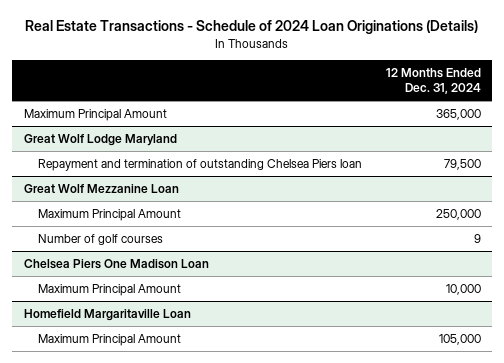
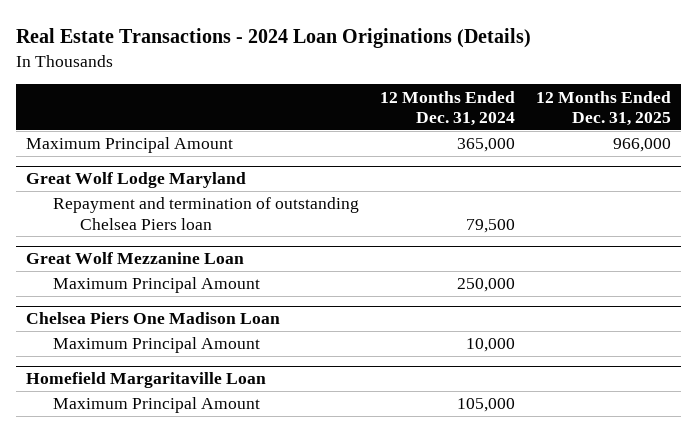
[25,20,479,35] Real Estate Transactions - Schedule of 2024 Loan Originations (Details) -> [15,28,531,49] Real Estate Transactions - 2024 Loan Originations (Details)
none -> [535,90,671,126] 12 Months Ended Dec. 31, 2025
[38,233,164,245] Number of golf courses -> none

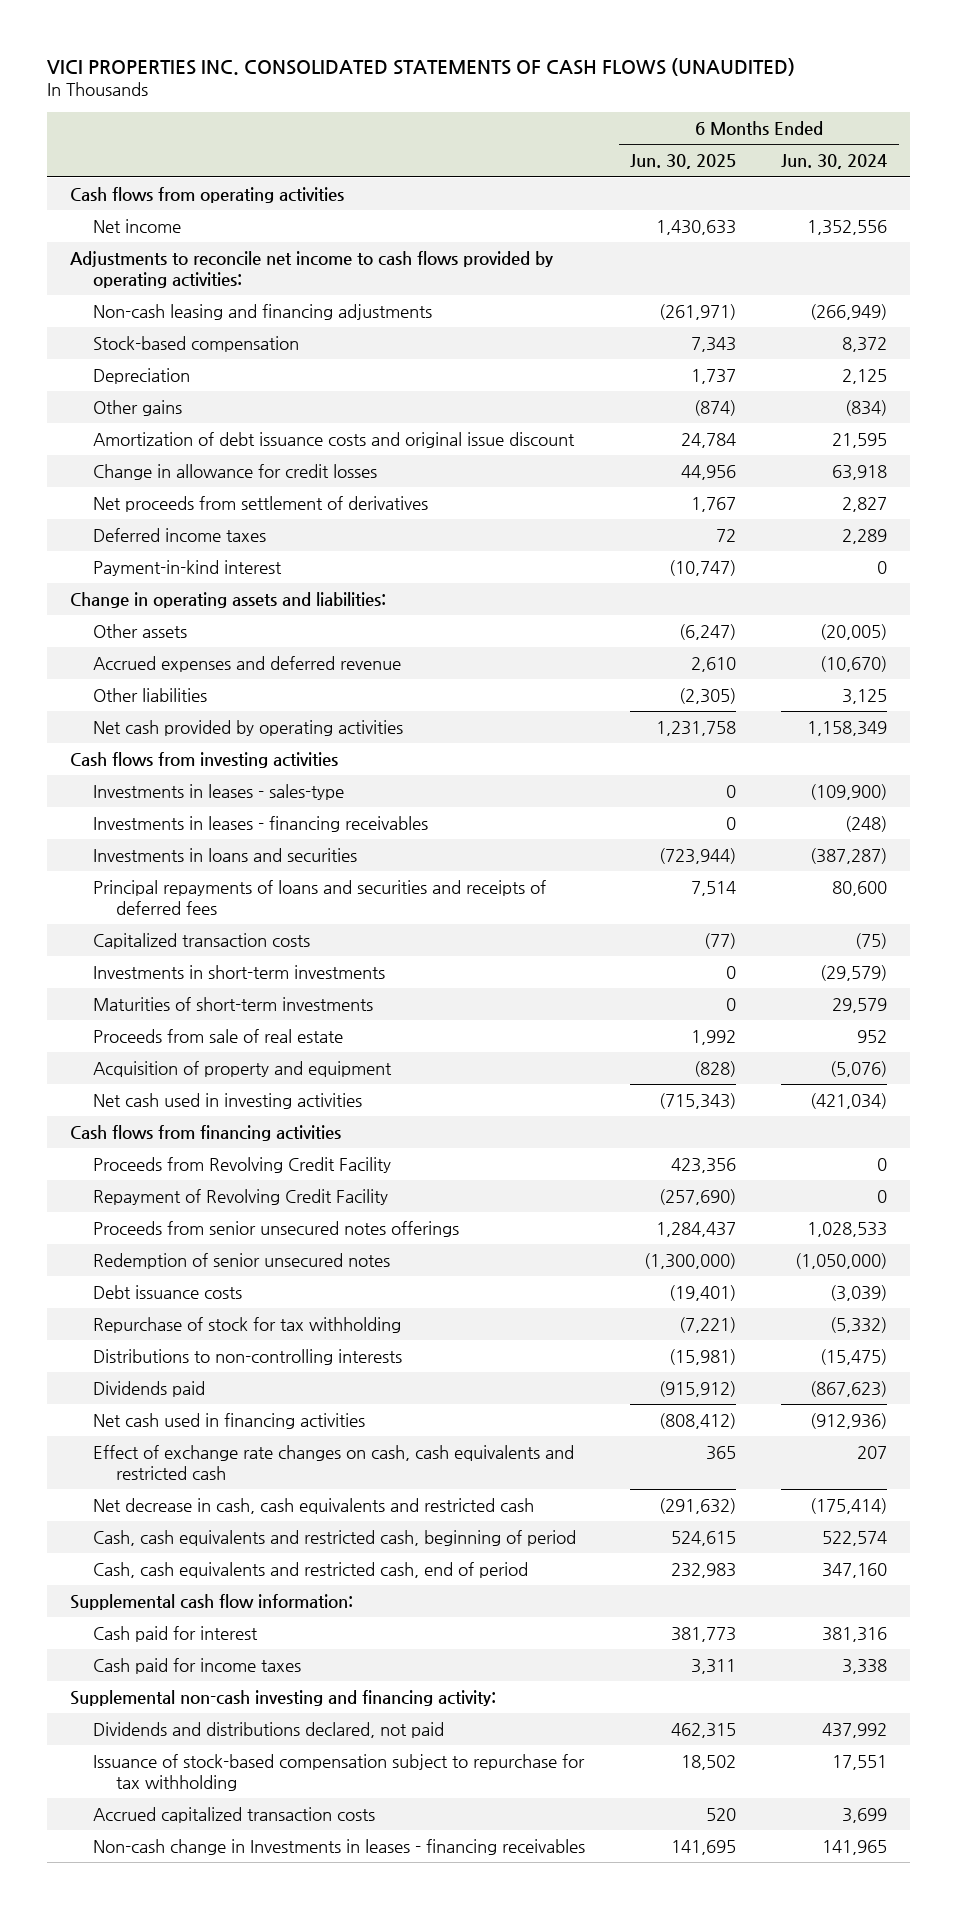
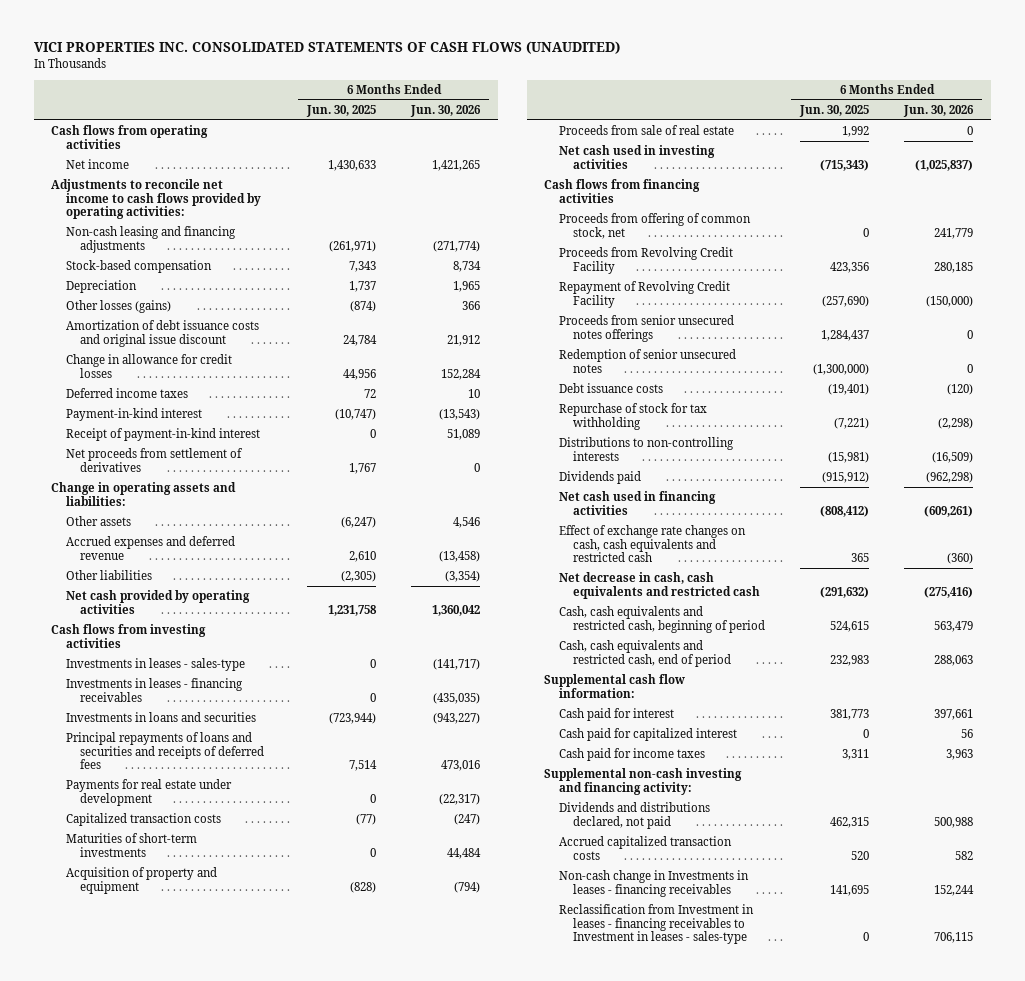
[781,154,888,170] Jun. 30, 2024 -> none
none -> [410,105,482,118] Jun. 30, 2026
[93,399,183,416] Other gains -> [65,300,171,314] Other losses (gains)
none -> [65,428,260,442] Receipt of payment-in-kind interest
[93,495,429,512] Net proceeds from settlement of derivatives -> [65,448,243,472] Net proceeds from settlement of derivatives
none -> [65,779,232,806] Payments for real estate under development
[93,964,386,979] Investments in short-term investments -> none
[93,1028,344,1043] Proceeds from sale of real estate -> [558,125,734,136] Proceeds from sale of real estate
none -> [558,213,751,239] Proceeds from offering of common stock, net
none -> [558,728,737,742] Cash paid for capitalized interest
[93,1753,586,1792] Issuance of stock-based compensation subject to repurchase for tax withholding -> none
none -> [558,904,754,945] Reclassification from Investment in leases - financing receivables to Investment in leases - sales-type

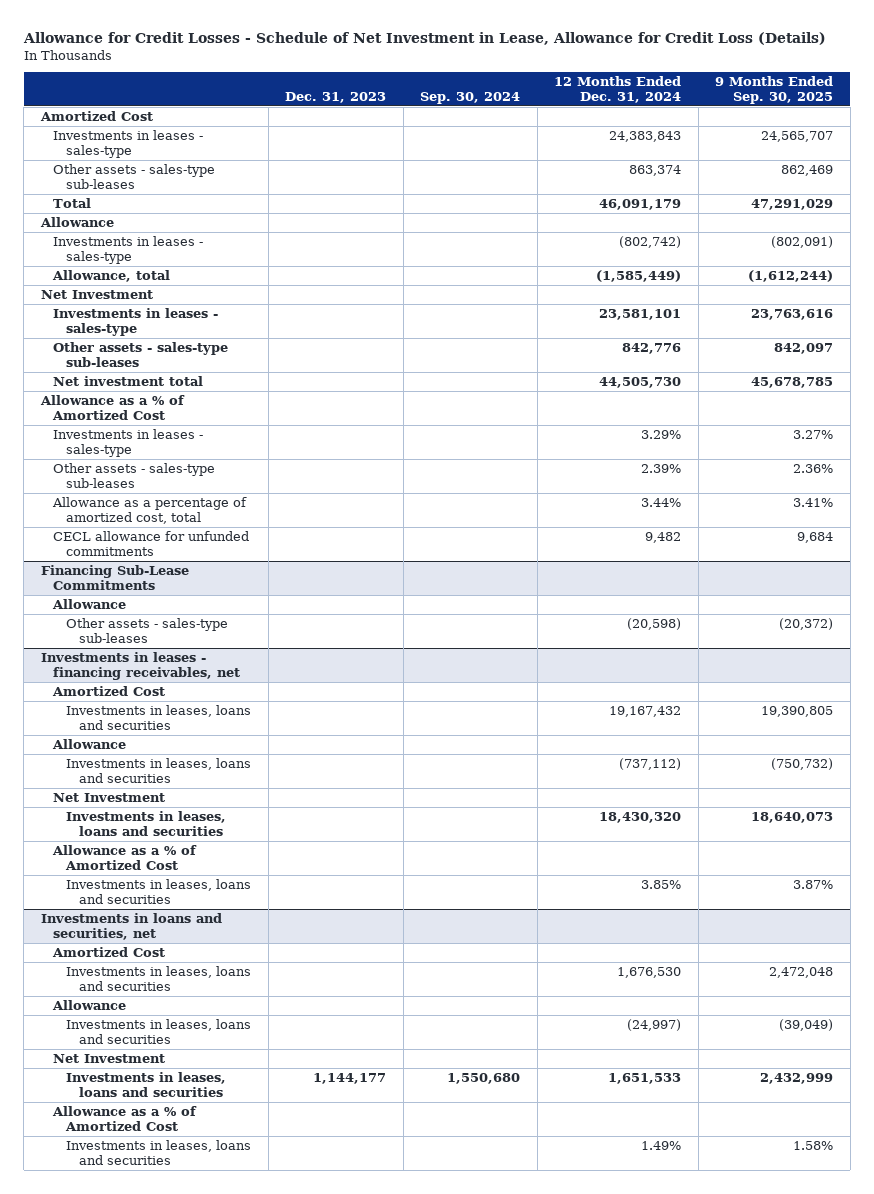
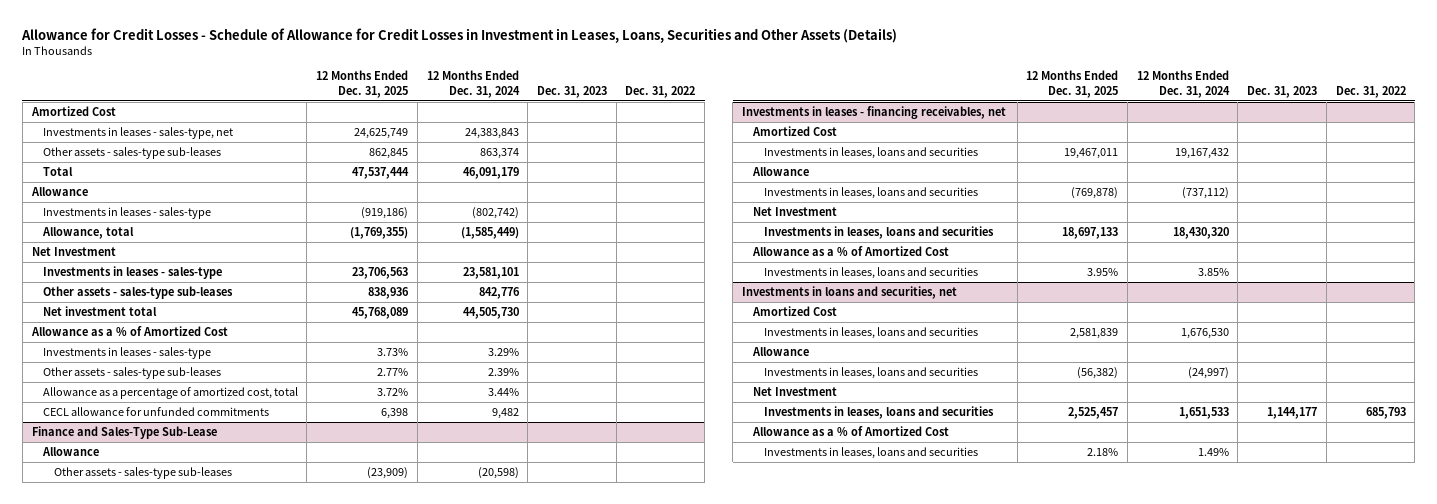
[22,31,826,45] Allowance for Credit Losses - Schedule of Net Investment in Lease, Allowance for Credit Loss (Details) -> [21,27,898,43] Allowance for Credit Losses - Schedule of Allowance for Credit Losses in Investment in Leases, Loans, Securities and Other Assets (Details)
[420,91,521,104] Sep. 30, 2024 -> none
[715,75,834,104] 9 Months Ended Sep. 30, 2025 -> none
none -> [316,70,409,98] 12 Months Ended Dec. 31, 2025
none -> [625,85,696,98] Dec. 31, 2022
[53,129,204,158] Investments in leases - sales-type -> [42,127,233,140] Investments in leases - sales-type, net
[40,564,189,590] Financing Sub-Lease Commitments -> [31,426,217,440] Finance and Sales-Type Sub-Lease

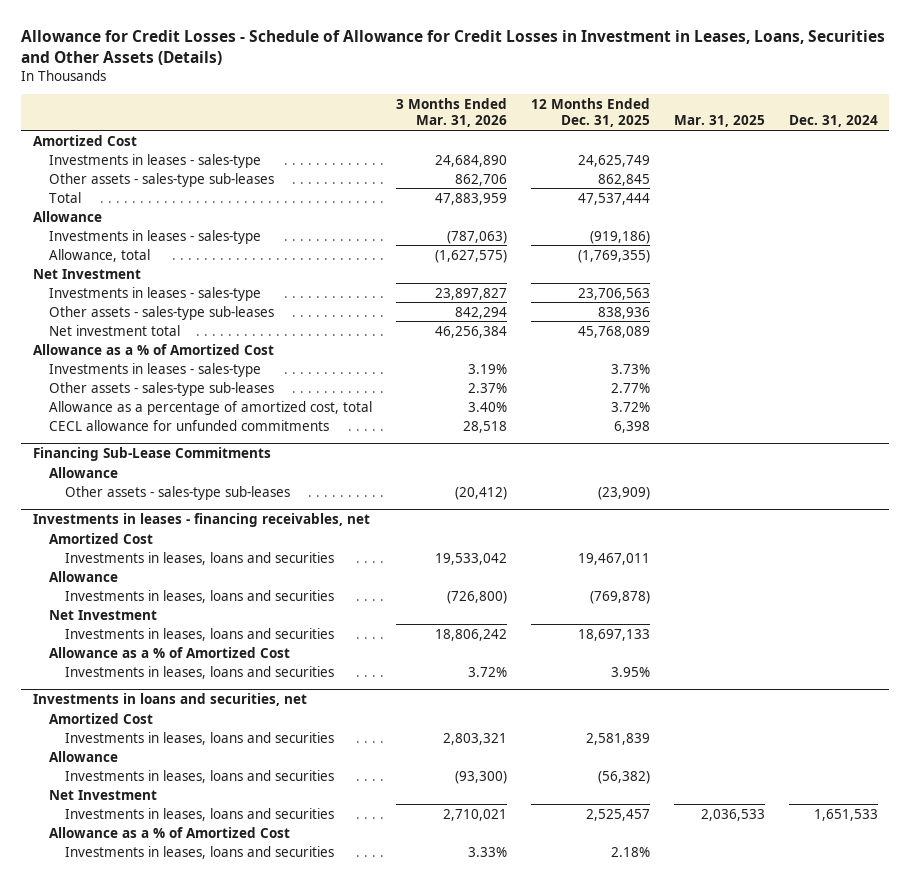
[426,70,520,98] 12 Months Ended Dec. 31, 2024 -> none
[536,85,607,98] Dec. 31, 2023 -> none
[625,85,696,98] Dec. 31, 2022 -> none
none -> [396,97,508,128] 3 Months Ended Mar. 31, 2026
none -> [673,115,765,128] Mar. 31, 2025
none -> [788,115,878,128] Dec. 31, 2024
[42,127,233,140] Investments in leases - sales-type, net -> [49,153,262,168] Investments in leases - sales-type
[31,426,217,440] Finance and Sales-Type Sub-Lease -> [33,446,272,461] Financing Sub-Lease Commitments

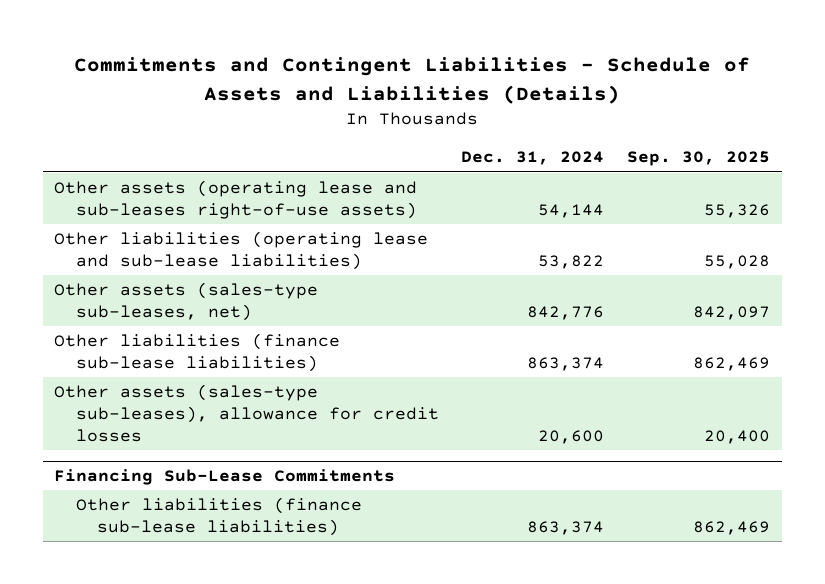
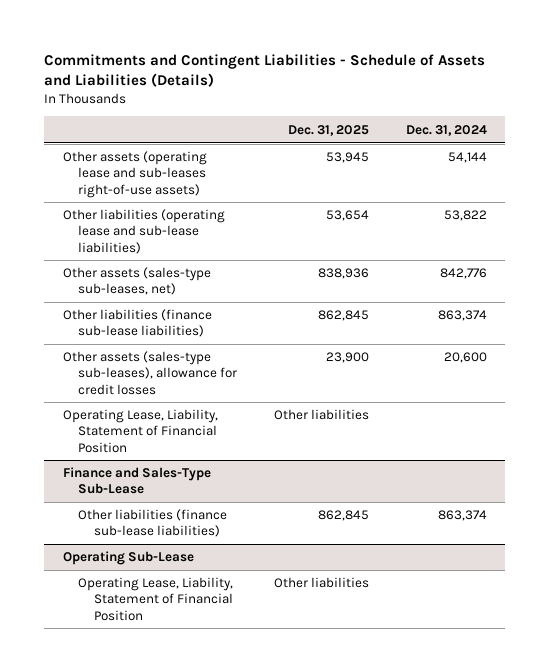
[627,151,771,167] Sep. 30, 2025 -> none
none -> [288,124,370,136] Dec. 31, 2025
none -> [62,409,218,453] Operating Lease, Liability, Statement of Financial Position
[54,469,396,486] Financing Sub-Lease Commitments -> [62,467,211,495] Finance and Sales-Type Sub-Lease
none -> [62,551,194,566] Operating Sub-Lease
none -> [78,577,234,621] Operating Lease, Liability, Statement of Financial Position

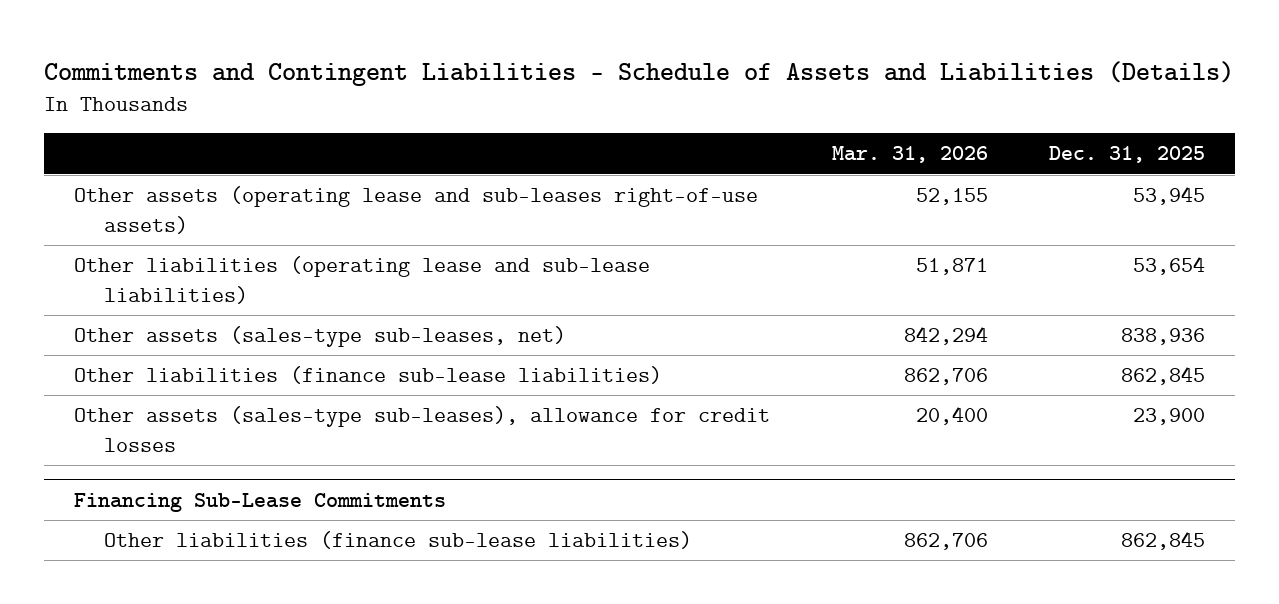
[405,124,487,136] Dec. 31, 2024 -> none
none -> [831,146,988,164] Mar. 31, 2026
[62,409,218,453] Operating Lease, Liability, Statement of Financial Position -> none
[62,467,211,495] Finance and Sales-Type Sub-Lease -> [74,492,447,512] Financing Sub-Lease Commitments
[62,551,194,566] Operating Sub-Lease -> none
[78,577,234,621] Operating Lease, Liability, Statement of Financial Position -> none

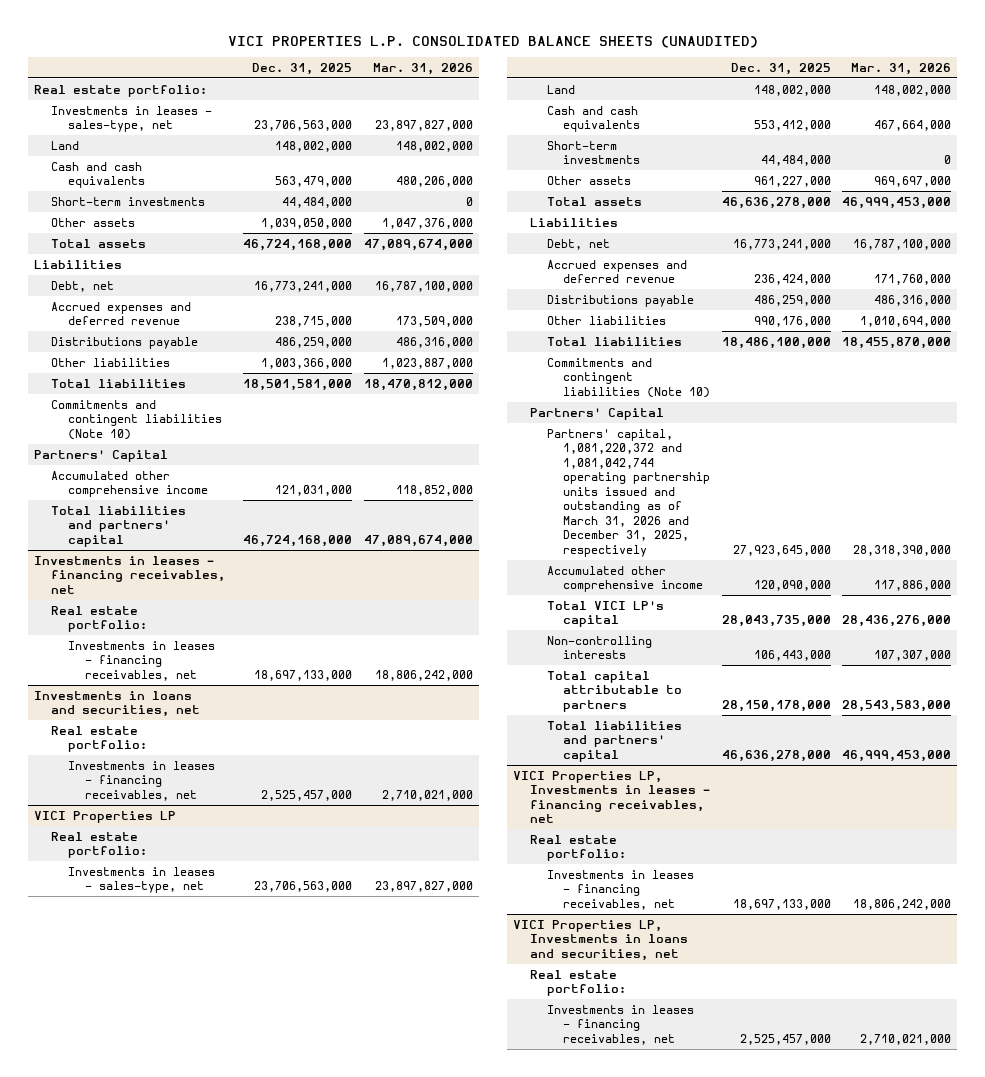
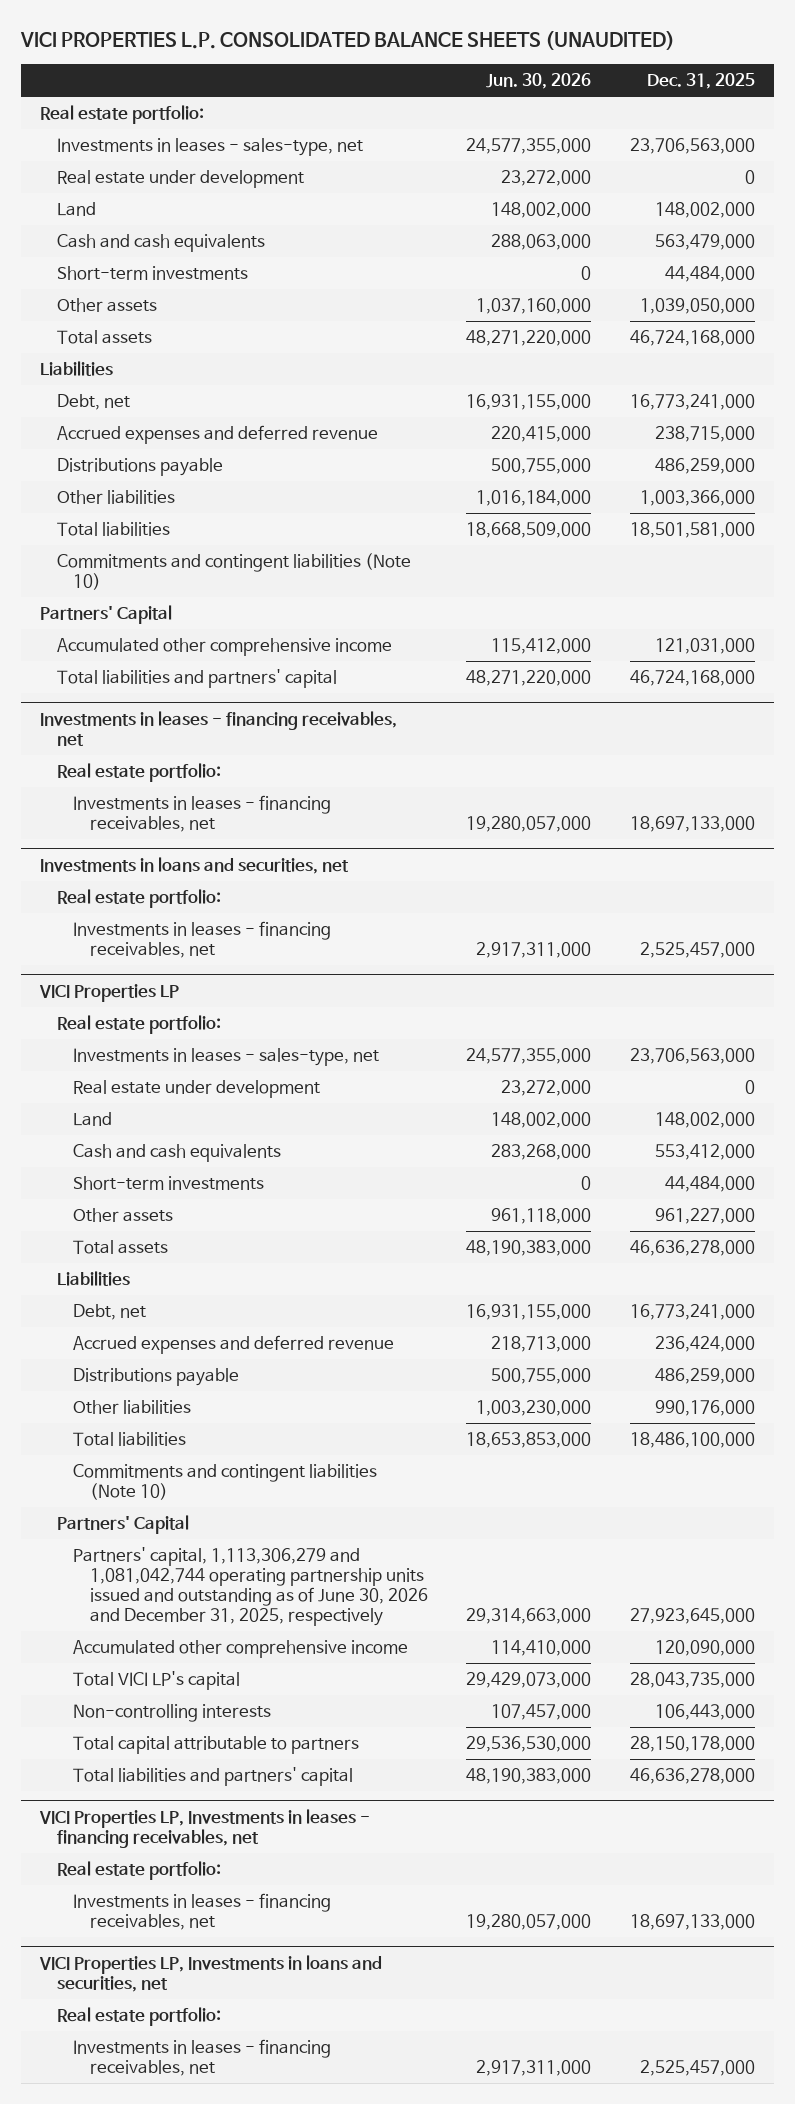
[372,62,473,75] Mar. 31, 2026 -> none
none -> [486,73,592,90] Jun. 30, 2026
none -> [56,170,304,189] Real estate under development
none -> [73,1080,321,1099] Real estate under development
[546,428,711,557] Partners' capital, 1,081,220,372 and 1,081,042,744 operating partnership units issued and outstanding as of March 31, 2026 and December 31, 2025, respectively -> [73,1547,428,1627] Partners' capital, 1,113,306,279 and 1,081,042,744 operating partnership units issued and outstanding as of June 30, 2026 and December 31, 2025, respectively

